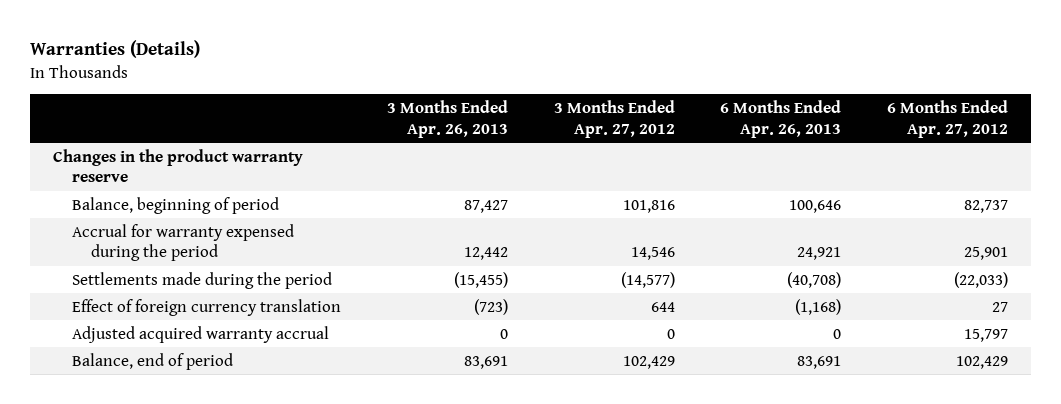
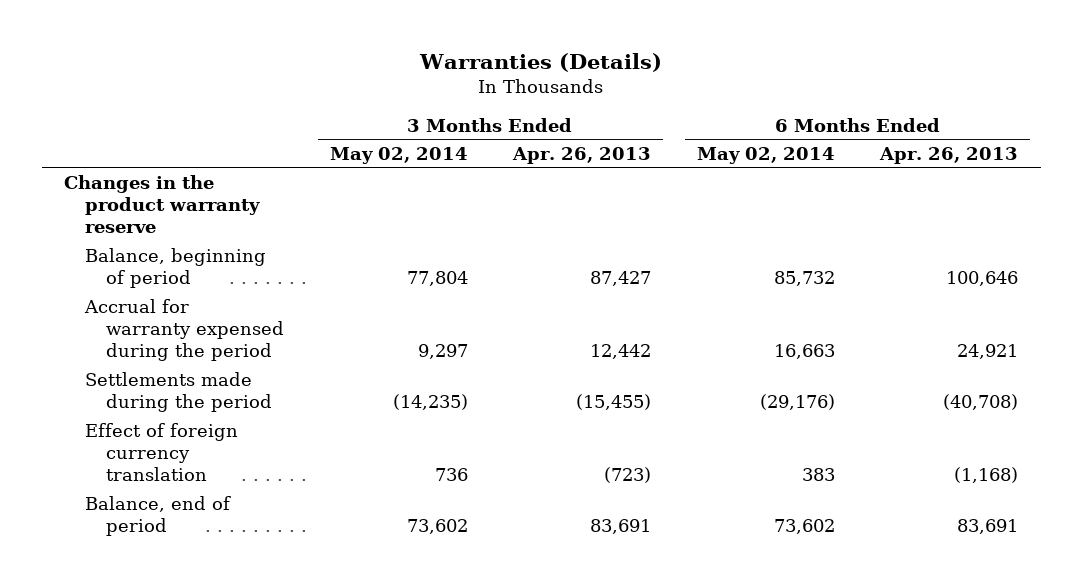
[553,100,675,138] 3 Months Ended Apr. 27, 2012 -> none
[887,100,1009,138] 6 Months Ended Apr. 27, 2012 -> none
none -> [329,146,468,164] May 02, 2014
none -> [696,146,835,164] May 02, 2014
[72,325,330,343] Adjusted acquired warranty accrual -> none

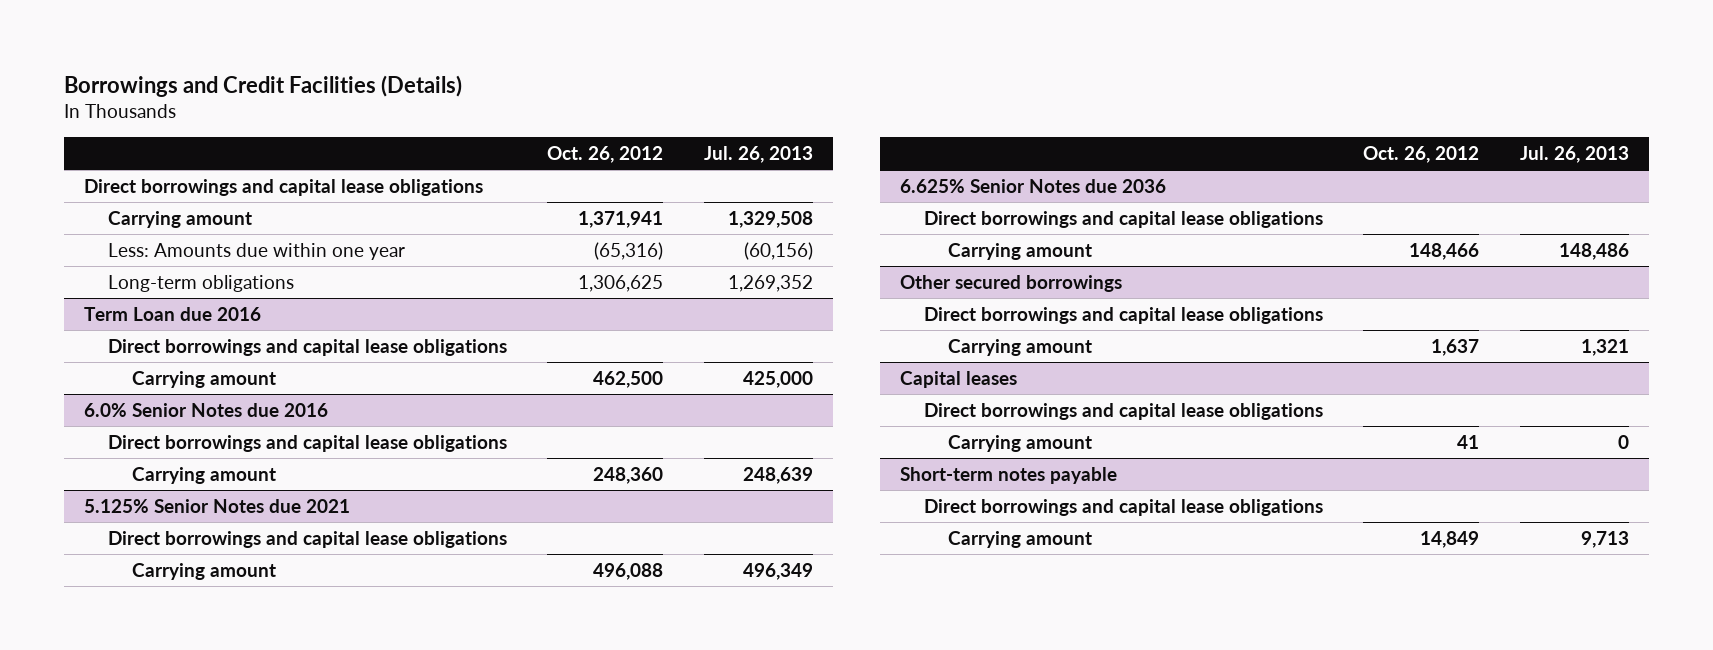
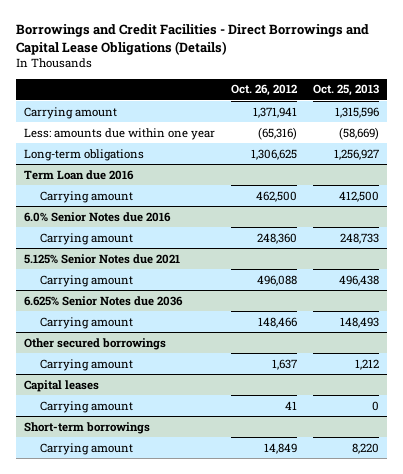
[64,75,463,98] Borrowings and Credit Facilities (Details) -> [16,23,370,55] Borrowings and Credit Facilities - Direct Borrowings and Capital Lease Obligations (Details)
[703,145,813,163] Jul. 26, 2013 -> none
none -> [313,84,380,97] Oct. 25, 2013
[84,178,484,196] Direct borrowings and capital lease obligations -> none
[108,242,406,260] Less: Amounts due within one year -> [24,127,216,140] Less: amounts due within one year
[108,338,508,356] Direct borrowings and capital lease obligations -> none
[108,434,508,452] Direct borrowings and capital lease obligations -> none
[108,530,508,548] Direct borrowings and capital lease obligations -> none
[923,210,1323,228] Direct borrowings and capital lease obligations -> none
[923,306,1323,324] Direct borrowings and capital lease obligations -> none
[923,402,1323,420] Direct borrowings and capital lease obligations -> none
[900,466,1118,484] Short-term notes payable -> none
[923,498,1323,516] Direct borrowings and capital lease obligations -> none
none -> [24,421,151,434] Short-term borrowings

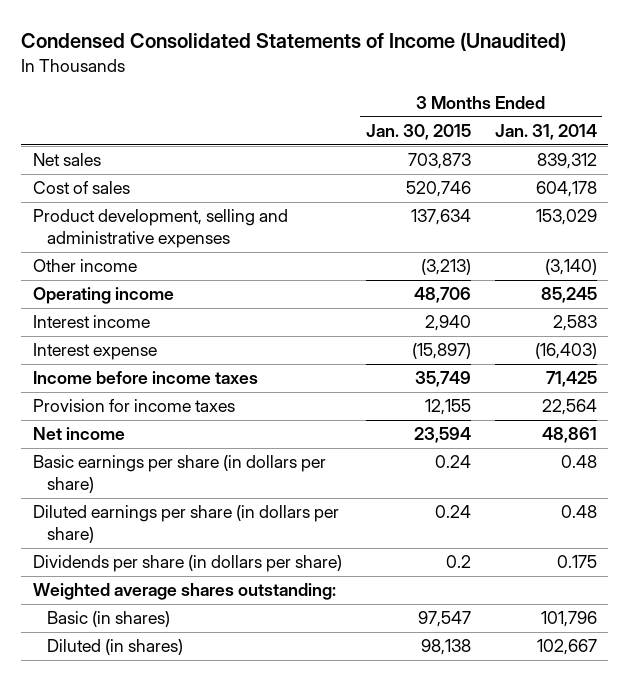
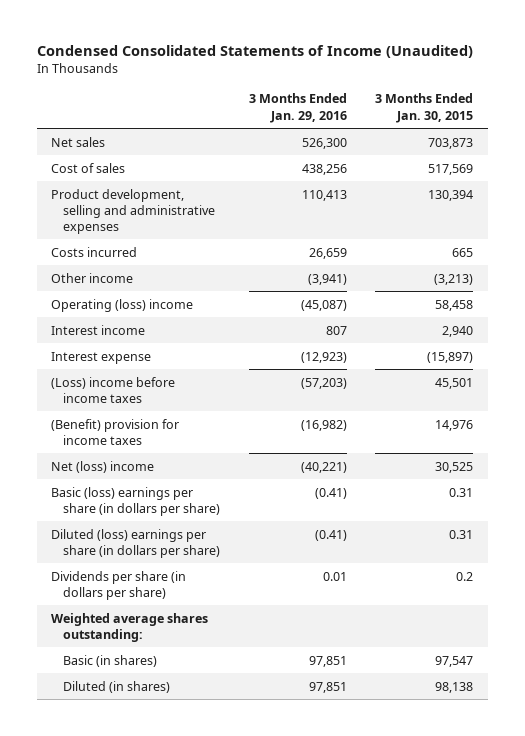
[494,124,597,141] Jan. 31, 2014 -> none
none -> [248,93,347,123] 3 Months Ended Jan. 29, 2016
[405,181,471,198] 520,746 -> [428,163,474,175] 517,569
[410,209,471,226] 137,634 -> [428,189,474,201] 130,394
none -> [51,246,138,257] Costs incurred
[32,287,174,305] Operating income -> [51,298,194,312] Operating (loss) income
[413,287,471,304] 48,706 -> [435,299,474,311] 58,458
[32,371,258,385] Income before income taxes -> [51,376,176,403] (Loss) income before income taxes
[414,371,471,388] 35,749 -> [435,377,474,389] 45,501
[32,399,235,413] Provision for income taxes -> [51,418,180,445] (Benefit) provision for income taxes
[424,399,471,416] 12,155 -> [435,419,474,431] 14,976
[32,427,125,441] Net income -> [51,460,155,473] Net (loss) income
[413,427,471,444] 23,594 -> [435,461,474,473] 30,525
[32,455,326,494] Basic earnings per share (in dollars per share) -> [51,486,220,516] Basic (loss) earnings per share (in dollars per share)
[434,455,471,469] 0.24 -> [449,487,474,497] 0.31
[32,505,339,544] Diluted earnings per share (in dollars per share) -> [51,528,220,558] Diluted (loss) earnings per share (in dollars per share)
[434,505,471,519] 0.24 -> [449,529,474,539] 0.31

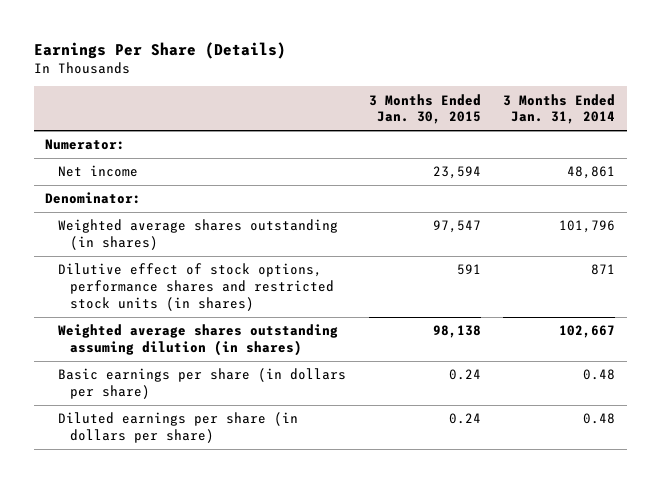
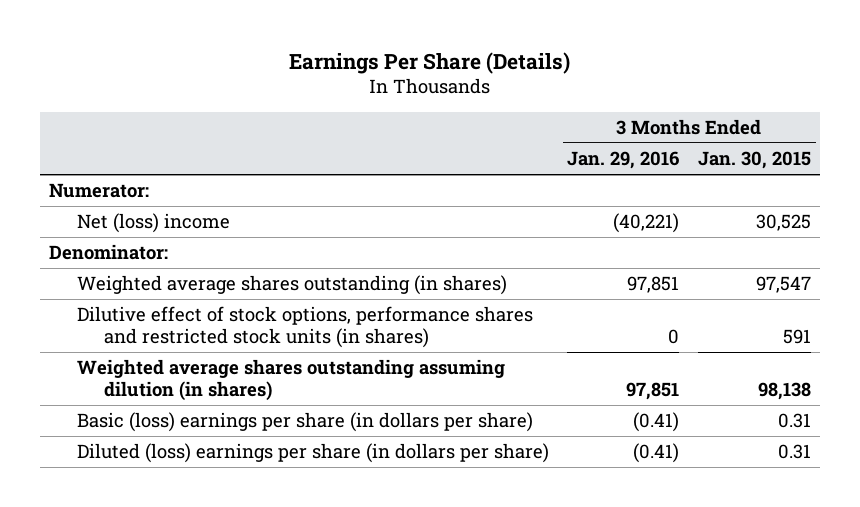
[503,93,616,125] 3 Months Ended Jan. 31, 2014 -> none
none -> [567,151,680,170] Jan. 29, 2016
[57,165,138,178] Net income -> [76,213,230,234] Net (loss) income
[432,166,481,180] 23,594 -> [755,214,811,232] 30,525
[57,368,346,400] Basic earnings per share (in dollars per share) -> [76,412,533,433] Basic (loss) earnings per share (in dollars per share)
[448,369,481,381] 0.24 -> [777,413,811,429] 0.31
[57,412,298,444] Diluted earnings per share (in dollars per share) -> [76,443,549,464] Diluted (loss) earnings per share (in dollars per share)
[448,413,481,425] 0.24 -> [777,444,811,460] 0.31

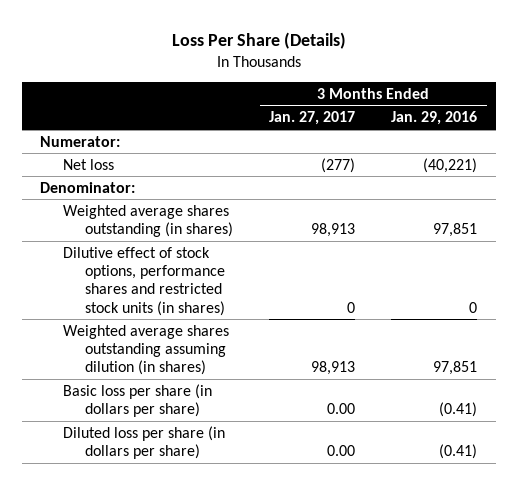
[289,51,571,74] Earnings Per Share (Details) -> [171,32,346,50] Loss Per Share (Details)
[697,151,811,170] Jan. 30, 2015 -> none
none -> [269,111,356,126] Jan. 27, 2017
[76,213,230,234] Net (loss) income -> [62,158,114,170] Net loss
[76,412,533,433] Basic (loss) earnings per share (in dollars per share) -> [62,383,212,418] Basic loss per share (in dollars per share)
[76,443,549,464] Diluted (loss) earnings per share (in dollars per share) -> [62,425,225,460] Diluted loss per share (in dollars per share)

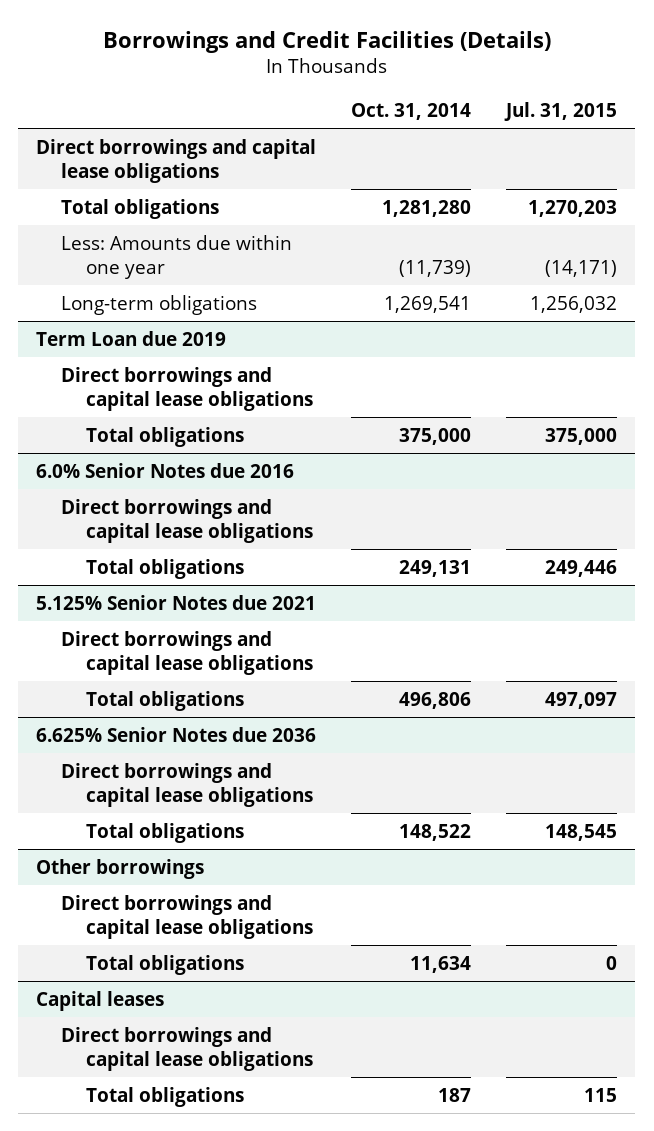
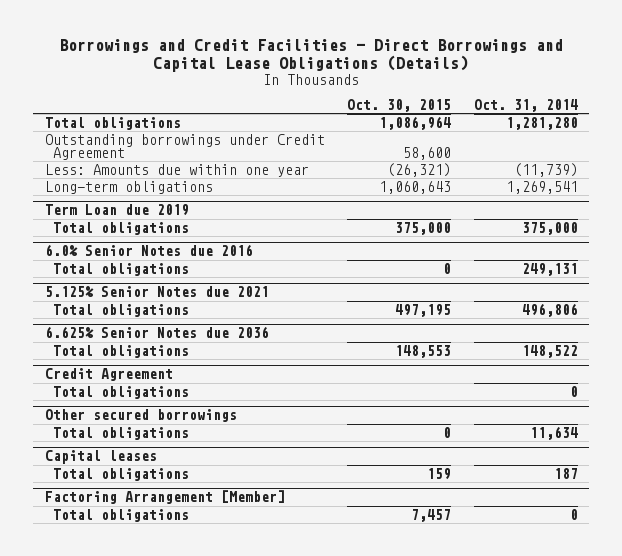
[102,30,551,53] Borrowings and Credit Facilities (Details) -> [59,39,564,73] Borrowings and Credit Facilities - Direct Borrowings and Capital Lease Obligations (Details)
[504,101,618,121] Jul. 31, 2015 -> none
none -> [347,99,452,113] Oct. 30, 2015
[36,138,317,183] Direct borrowings and capital lease obligations -> none
none -> [44,133,325,161] Outstanding borrowings under Credit Agreement
[61,366,314,411] Direct borrowings and capital lease obligations -> none
[61,498,314,543] Direct borrowings and capital lease obligations -> none
[61,630,314,675] Direct borrowings and capital lease obligations -> none
[61,762,314,807] Direct borrowings and capital lease obligations -> none
[61,894,314,939] Direct borrowings and capital lease obligations -> none
none -> [44,368,173,382] Credit Agreement
none -> [53,385,190,399] Total obligations
[36,858,205,879] Other borrowings -> [44,409,237,423] Other secured borrowings
[61,1026,314,1071] Direct borrowings and capital lease obligations -> none
none -> [44,490,285,505] Factoring Arrangement [Member]
none -> [53,508,190,522] Total obligations

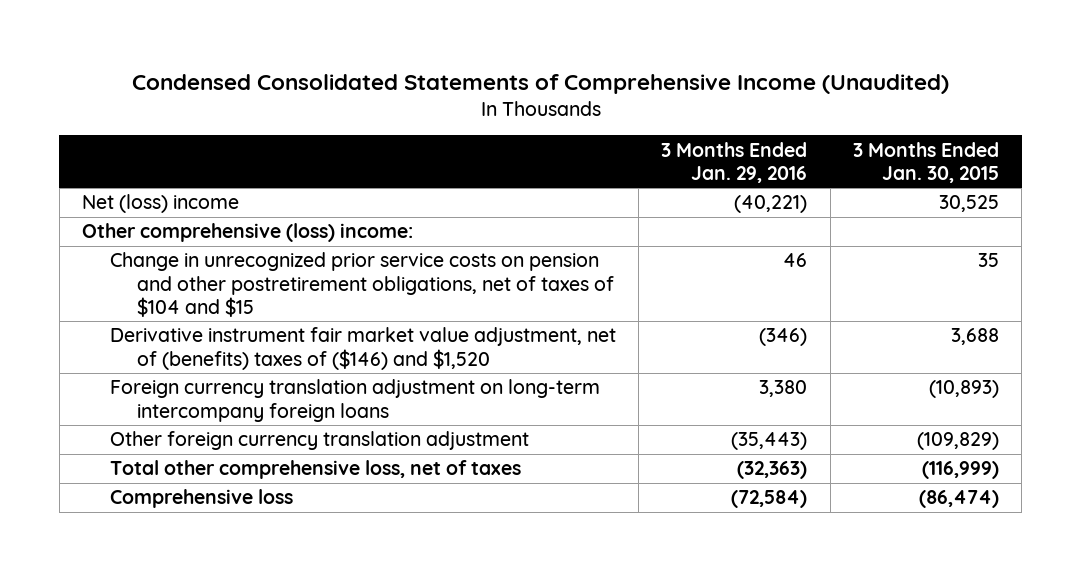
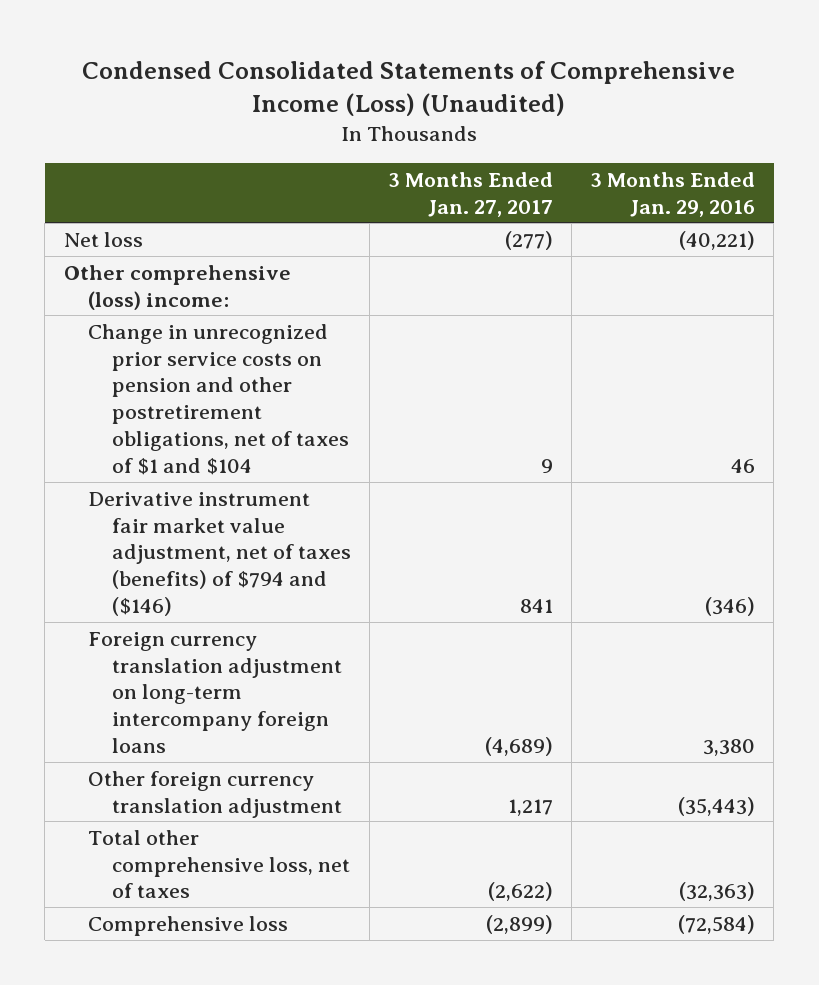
[131,73,949,94] Condensed Consolidated Statements of Comprehensive Income (Unaudited) -> [82,60,736,117] Condensed Consolidated Statements of Comprehensive Income (Loss) (Unaudited)
[852,141,999,183] 3 Months Ended Jan. 30, 2015 -> none
none -> [387,171,553,217] 3 Months Ended Jan. 27, 2017
[82,194,240,214] Net (loss) income -> [63,231,143,247] Net loss
[109,252,614,317] Change in unrecognized prior service costs on pension and other postretirement obligations, net of taxes of $104 and $15 -> [87,323,349,475] Change in unrecognized prior service costs on pension and other postretirement obligations, net of taxes of $1 and $104
[109,327,616,370] Derivative instrument fair market value adjustment, net of (benefits) taxes of ($146) and $1,520 -> [87,491,351,617] Derivative instrument fair market value adjustment, net of taxes (benefits) of $794 and ($146)

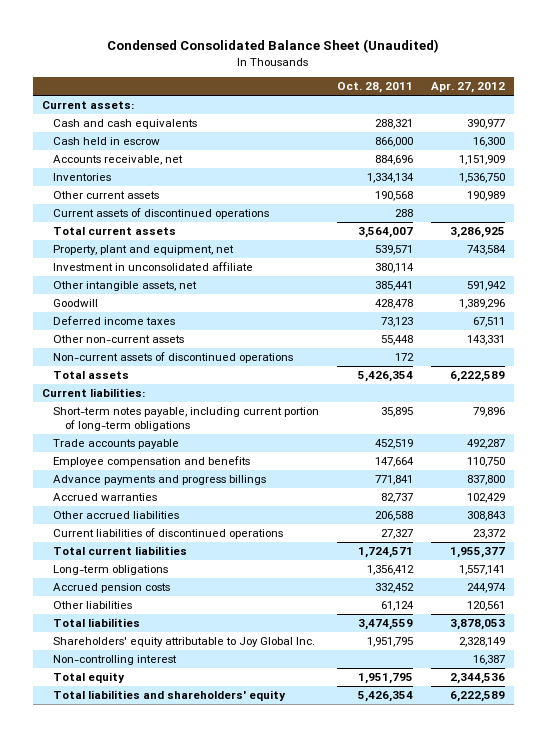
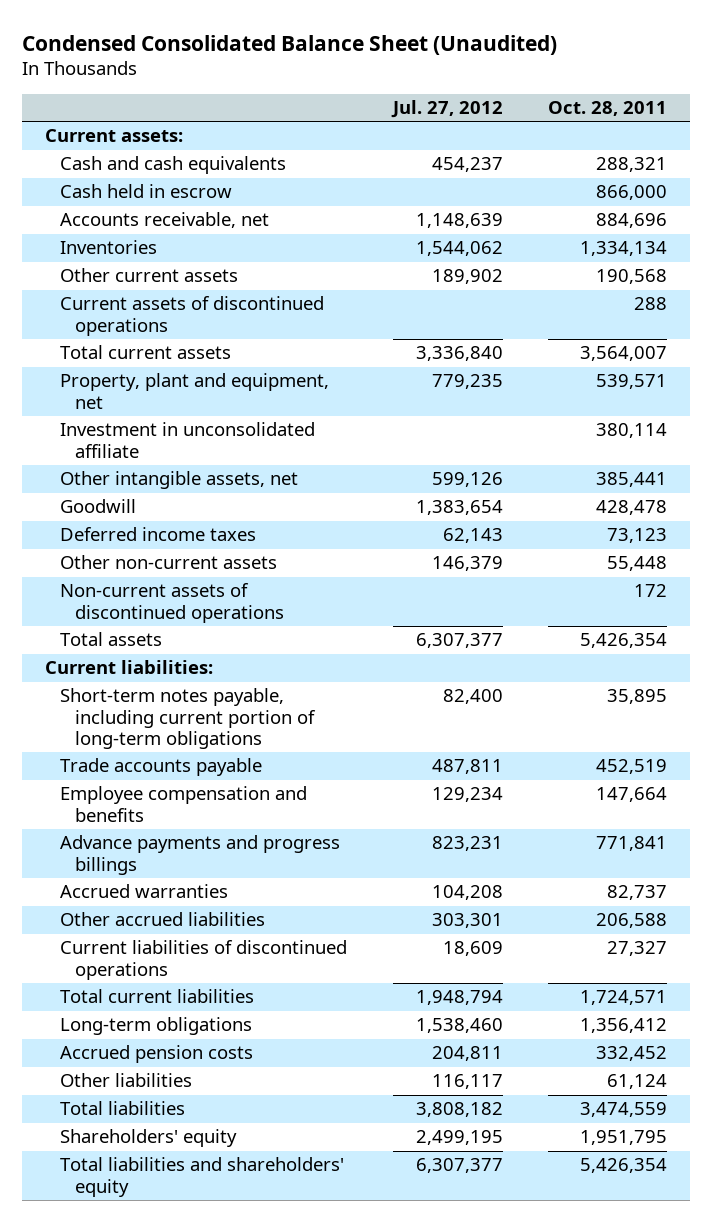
[431,82,506,94] Apr. 27, 2012 -> none
none -> [390,100,503,119] Jul. 27, 2012
[53,655,178,666] Non-controlling interest -> none
[53,672,126,684] Total equity -> none
[53,637,316,648] Shareholders' equity attributable to Joy Global Inc. -> [60,1129,238,1148] Shareholders' equity

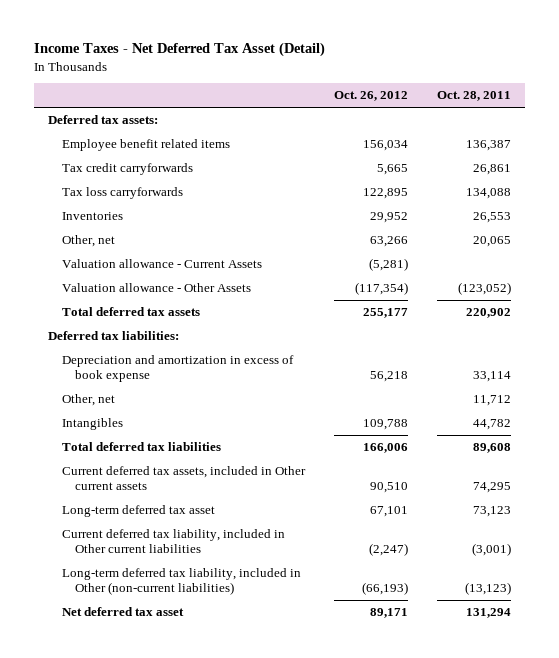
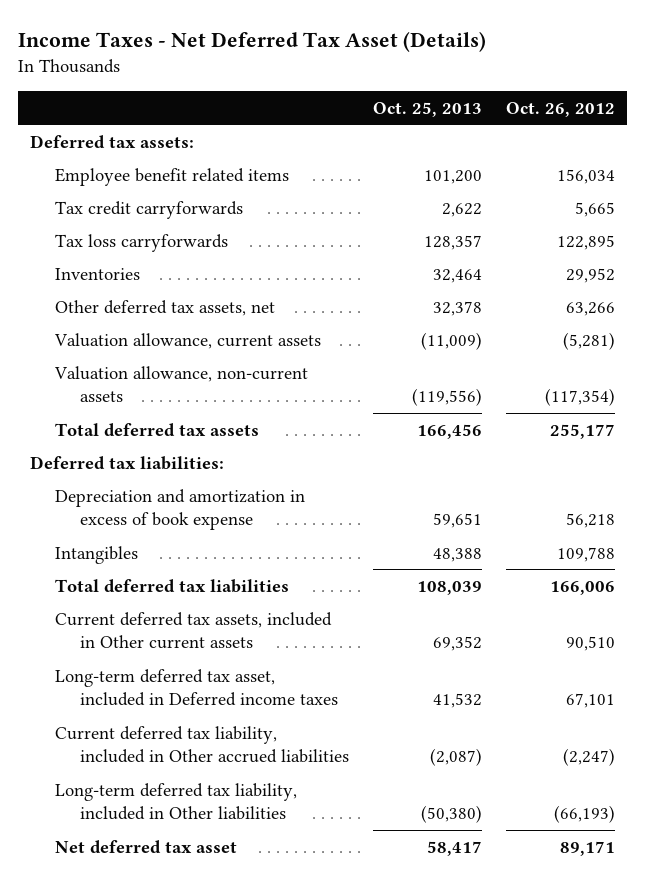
[33,42,325,58] Income Taxes - Net Deferred Tax Asset (Detail) -> [18,30,487,52] Income Taxes - Net Deferred Tax Asset (Details)
[436,91,511,102] Oct. 28, 2011 -> none
none -> [372,101,482,117] Oct. 25, 2013
[61,235,115,248] Other, net -> [54,299,275,316] Other deferred tax assets, net
[61,259,262,269] Valuation allowance - Current Assets -> [53,332,321,349] Valuation allowance, current assets
[61,283,251,293] Valuation allowance - Other Assets -> [53,365,308,403] Valuation allowance, non-current assets
[61,394,115,407] Other, net -> none
[61,505,215,518] Long-term deferred tax asset -> [54,668,338,707] Long-term deferred tax asset, included in Deferred income taxes
[61,529,285,554] Current deferred tax liability, included in Other current liabilities -> [54,725,349,764] Current deferred tax liability, included in Other accrued liabilities
[61,568,301,596] Long-term deferred tax liability, included in Other (non-current liabilities) -> [54,782,297,821] Long-term deferred tax liability, included in Other liabilities

